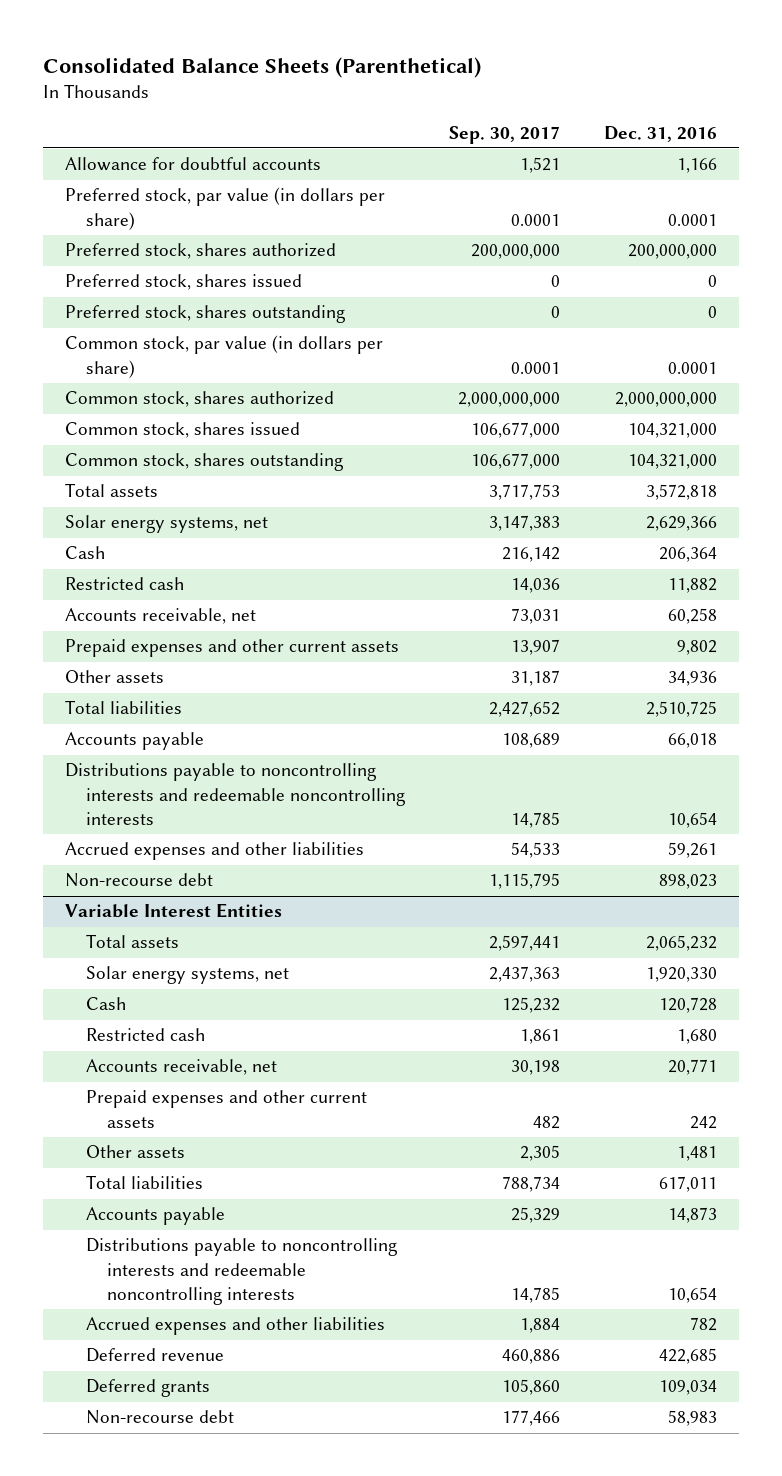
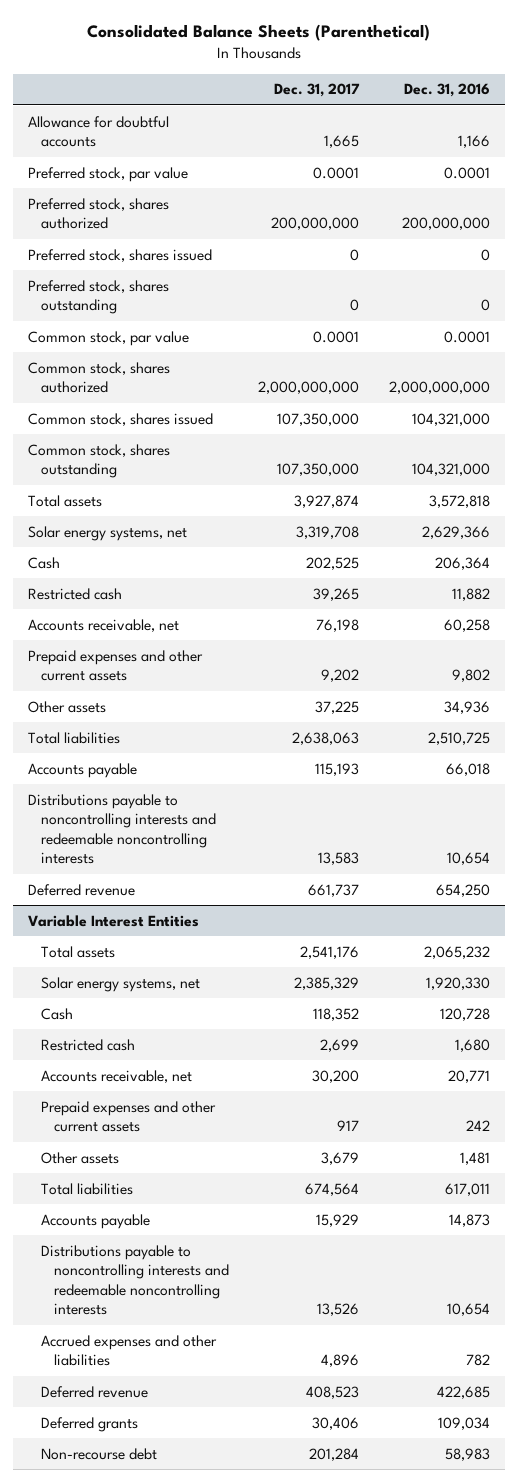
[449,125,561,144] Sep. 30, 2017 -> none
none -> [274,83,361,98] Dec. 31, 2017
[65,187,386,230] Preferred stock, par value (in dollars per share) -> [28,166,189,182] Preferred stock, par value
[65,335,384,378] Common stock, par value (in dollars per share) -> [28,330,190,346] Common stock, par value
[65,842,365,861] Accrued expenses and other liabilities -> none
[65,873,214,888] Non-recourse debt -> none
none -> [28,883,136,896] Deferred revenue

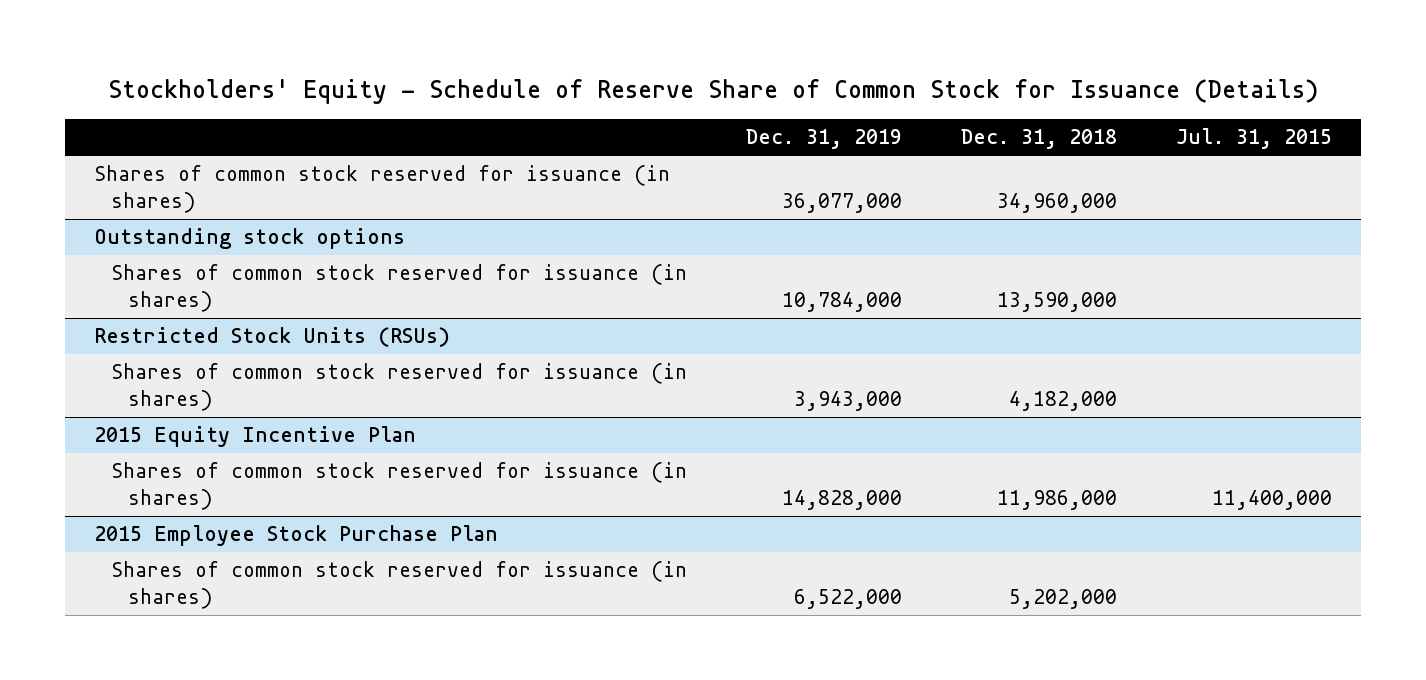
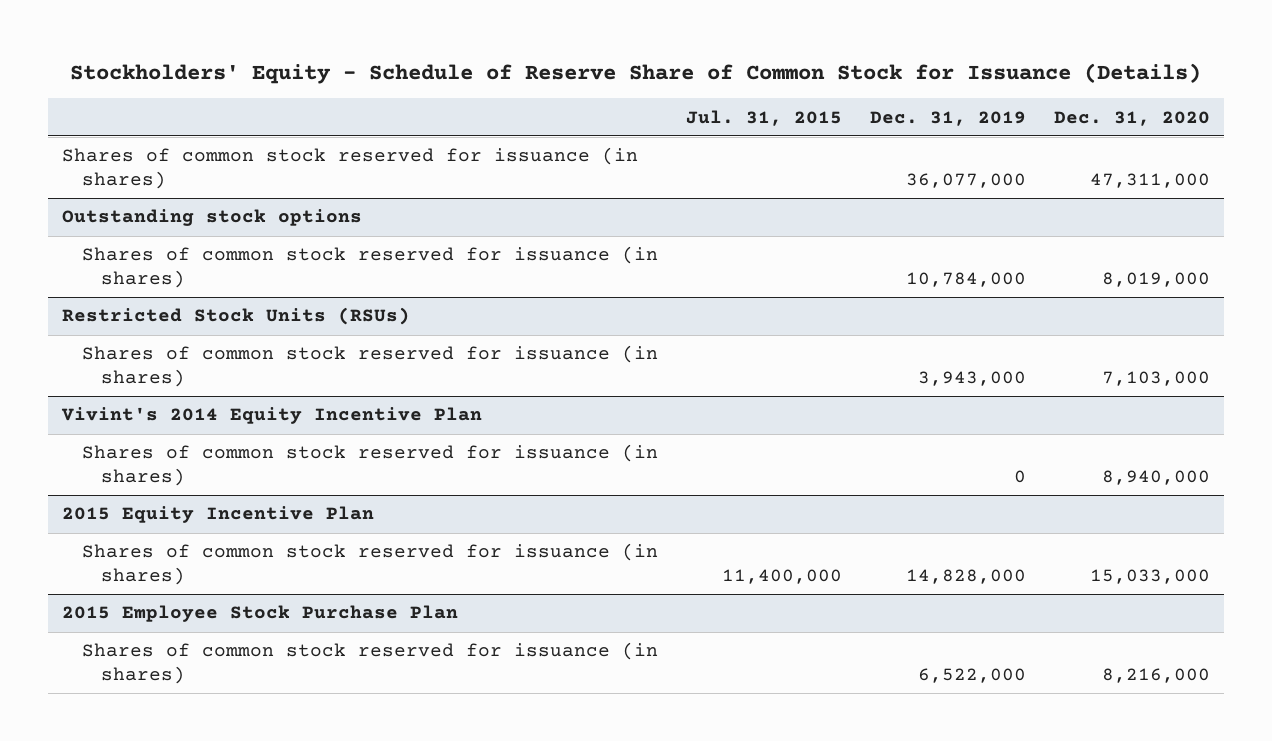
[960,129,1117,150] Dec. 31, 2018 -> none
none -> [1053,110,1210,126] Dec. 31, 2020
none -> [61,407,483,425] Vivint's 2014 Equity Incentive Plan
none -> [81,444,658,487] Shares of common stock reserved for issuance (in shares)

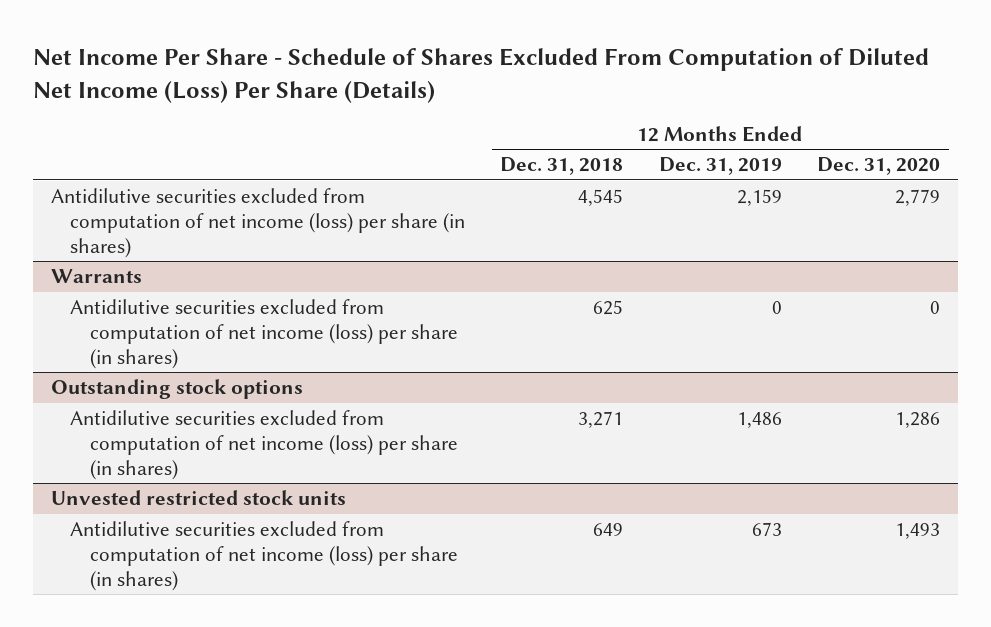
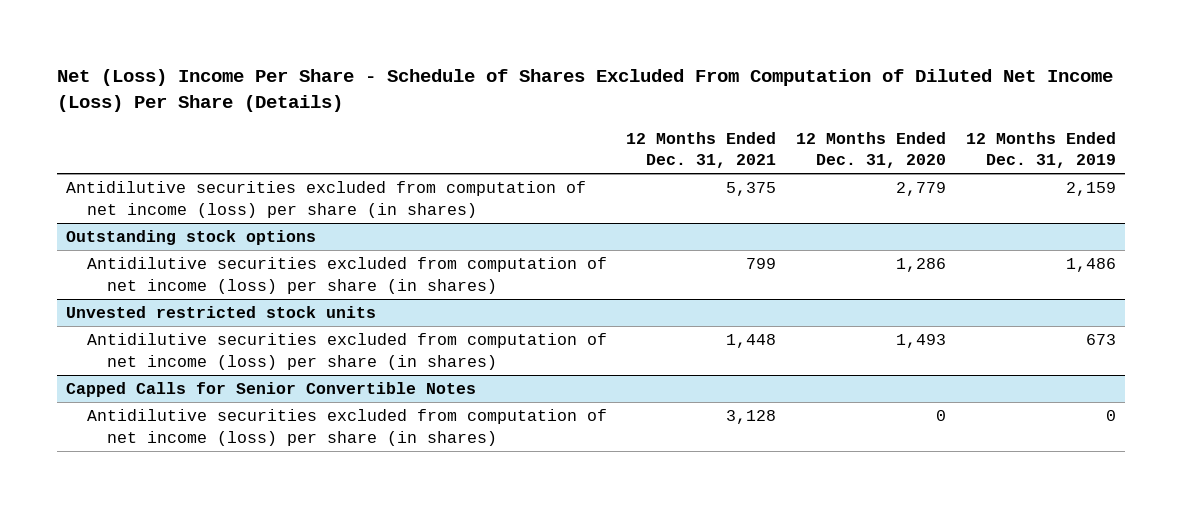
[32,48,929,103] Net Income Per Share - Schedule of Shares Excluded From Computation of Diluted Net Income (Loss) Per Share (Details) -> [56,69,1113,113] Net (Loss) Income Per Share - Schedule of Shares Excluded From Computation of Diluted Net Income (Loss) Per Share (Details)
[500,157,624,176] Dec. 31, 2018 -> none
none -> [626,131,777,169] 12 Months Ended Dec. 31, 2021
[50,269,142,284] Warrants -> none
[70,299,458,369] Antidilutive securities excluded from computation of net income (loss) per share (in shares) -> none
none -> [66,382,477,398] Capped Calls for Senior Convertible Notes
none -> [86,409,607,446] Antidilutive securities excluded from computation of net income (loss) per share (in shares)

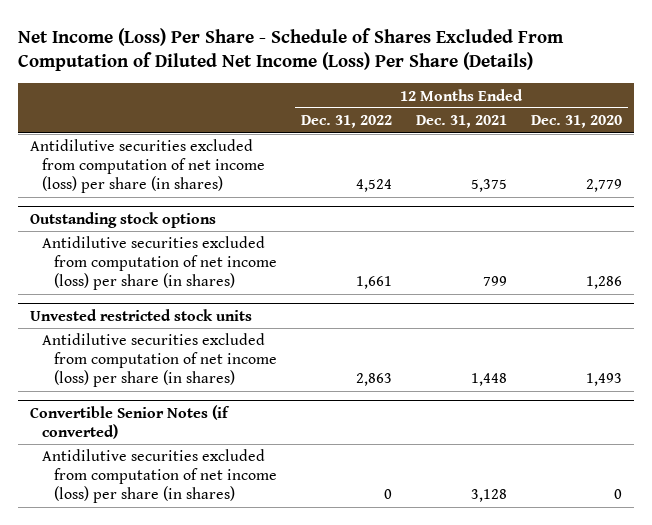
[56,69,1113,113] Net (Loss) Income Per Share - Schedule of Shares Excluded From Computation of Diluted Net Income (Loss) Per Share (Details) -> [18,27,565,72] Net Income (Loss) Per Share - Schedule of Shares Excluded From Computation of Diluted Net Income (Loss) Per Share (Details)
[965,131,1116,169] 12 Months Ended Dec. 31, 2019 -> none
none -> [300,115,392,129] Dec. 31, 2022
[66,382,477,398] Capped Calls for Senior Convertible Notes -> [30,404,231,439] Convertible Senior Notes (if converted)

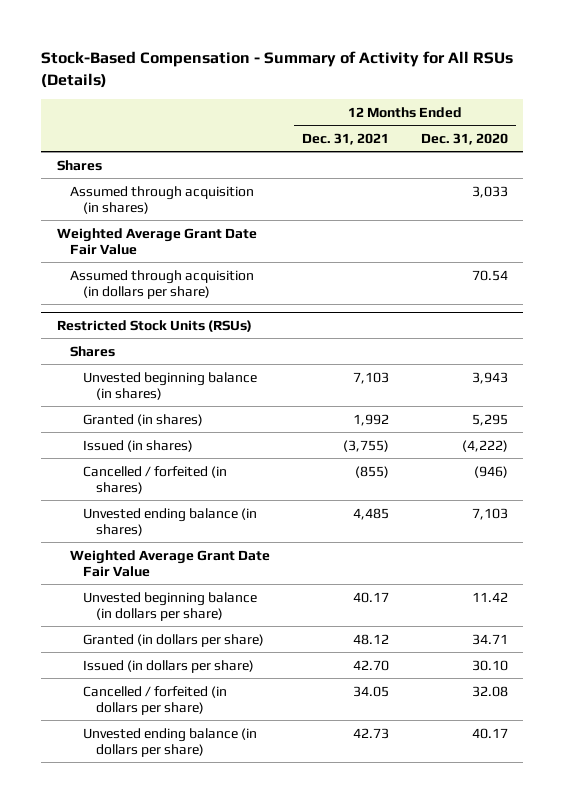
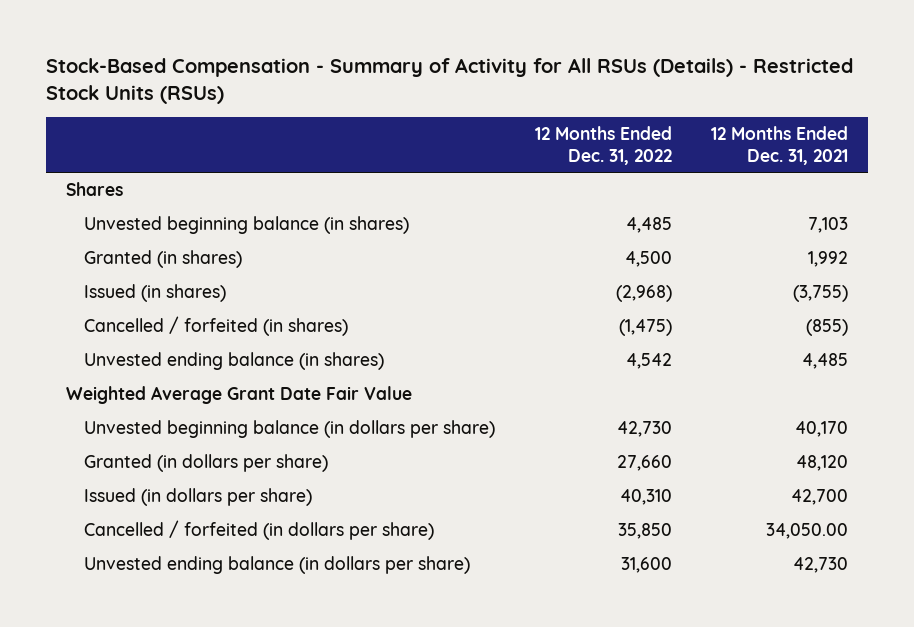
[41,51,514,89] Stock-Based Compensation - Summary of Activity for All RSUs (Details) -> [46,58,854,105] Stock-Based Compensation - Summary of Activity for All RSUs (Details) - Restricted Stock Units (RSUs)
[420,132,508,145] Dec. 31, 2020 -> none
none -> [534,126,672,165] 12 Months Ended Dec. 31, 2022
[70,185,255,214] Assumed through acquisition (in shares) -> none
[57,227,258,255] Weighted Average Grant Date Fair Value -> none
[70,269,255,299] Assumed through acquisition (in dollars per share) -> none
[57,319,253,332] Restricted Stock Units (RSUs) -> none
[70,345,116,357] Shares -> none
[352,591,389,603] 40.17 -> [795,420,849,437] 40,170
[352,633,389,645] 48.12 -> [796,454,849,471] 48,120
[352,659,389,671] 42.70 -> [791,488,849,505] 42,700
[352,685,389,697] 34.05 -> [766,522,849,539] 34,050.00
[352,727,389,739] 42.73 -> [793,556,849,573] 42,730

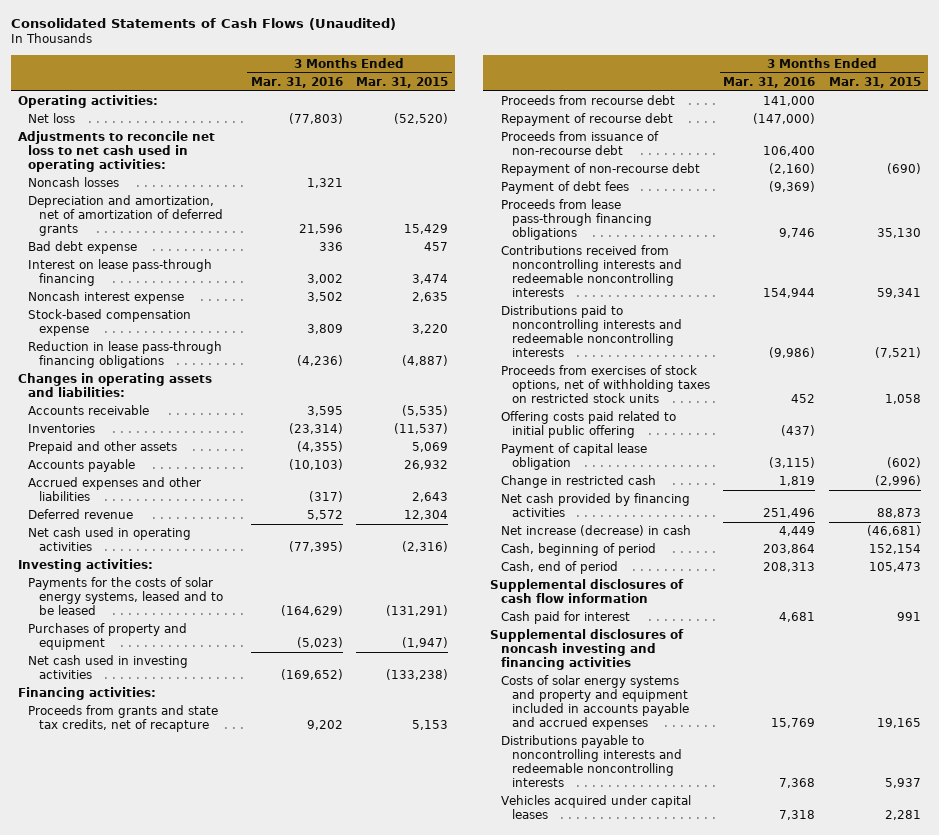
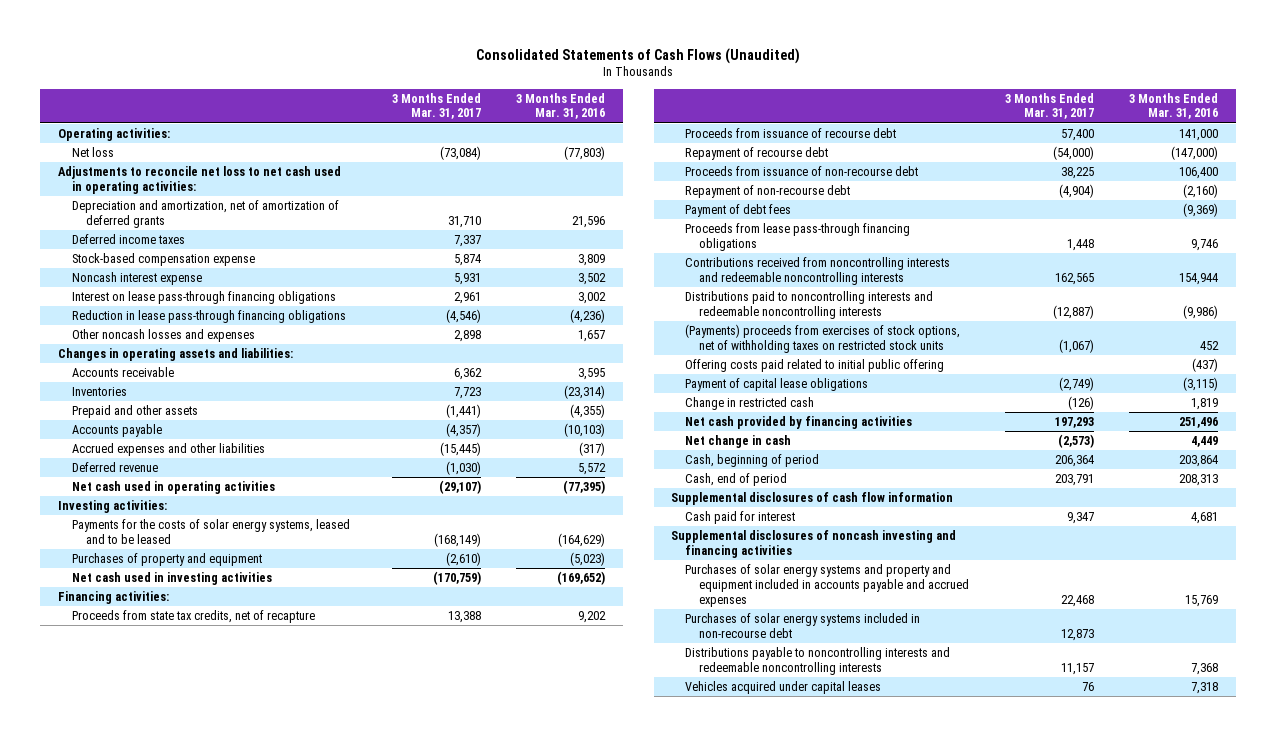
[356,76,449,88] Mar. 31, 2015 -> none
none -> [391,92,481,120] 3 Months Ended Mar. 31, 2017
[28,177,120,188] Noncash losses -> none
[28,241,138,255] Bad debt expense -> none
[28,259,213,287] Interest on lease pass-through financing -> none
none -> [72,234,186,245] Deferred income taxes
[28,291,185,305] Noncash interest expense -> [72,272,203,286] Noncash interest expense
none -> [72,291,337,305] Interest on lease pass-through financing obligations
none -> [72,329,256,343] Other noncash losses and expenses
[28,705,219,733] Proceeds from grants and state tax credits, net of recapture -> [72,610,316,624] Proceeds from state tax credits, net of recapture
[500,95,675,106] Proceeds from recourse debt -> [685,128,897,139] Proceeds from issuance of recourse debt
[500,365,710,404] Proceeds from exercises of stock options, net of withholding taxes on restricted stock units -> [685,324,961,353] (Payments) proceeds from exercises of stock options, net of withholding taxes on restricted stock units
[500,443,647,471] Payment of capital lease obligation -> [685,378,869,392] Payment of capital lease obligations
[500,525,691,537] Net increase (decrease) in cash -> [685,435,792,449] Net change in cash
[500,675,689,731] Costs of solar energy systems and property and equipment included in accounts payable and accrued expenses -> [685,564,970,607] Purchases of solar energy systems and property and equipment included in accounts payable and accrued expenses
none -> [685,613,921,638] Purchases of solar energy systems included in non-recourse debt

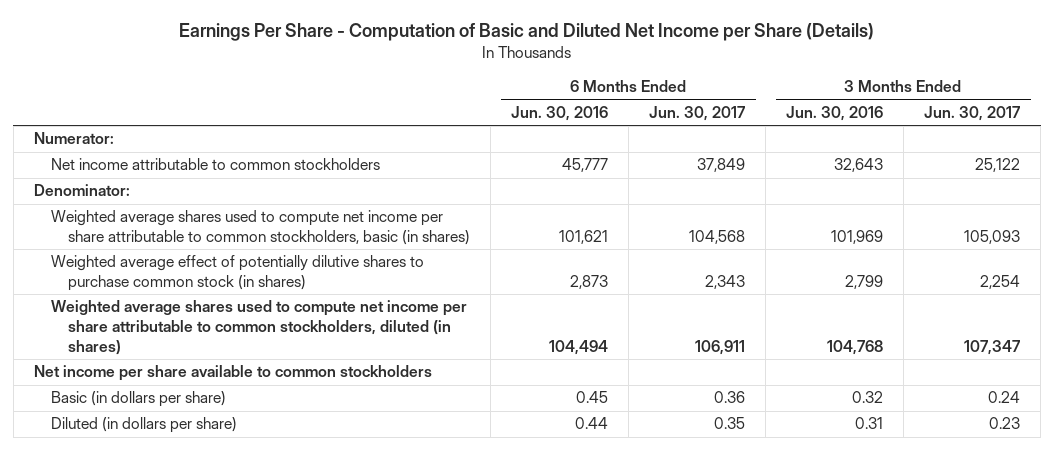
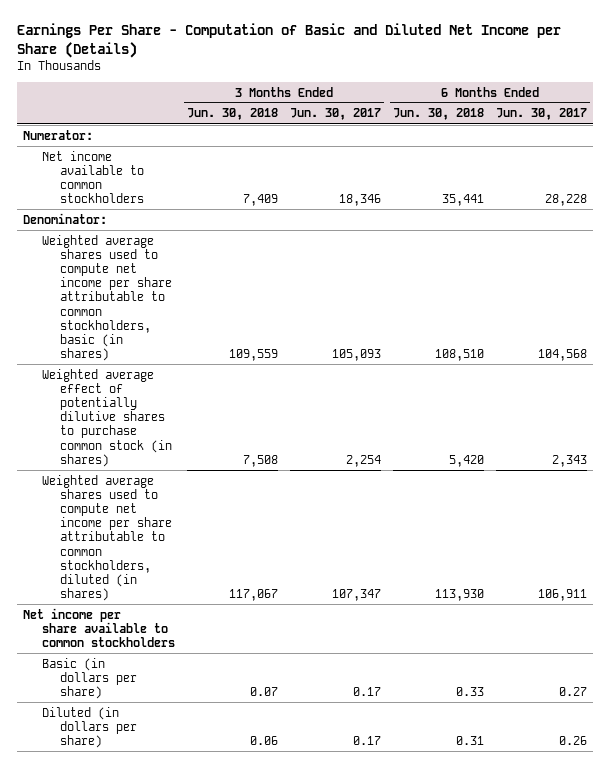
[511,105,609,121] Jun. 30, 2016 -> none
[786,105,884,121] Jun. 30, 2016 -> none
none -> [186,108,278,121] Jun. 30, 2018
none -> [393,108,485,121] Jun. 30, 2018
[51,158,381,171] Net income attributable to common stockholders -> [41,150,145,204] Net income available to common stockholders
[697,158,746,173] 37,849 -> [545,194,588,207] 28,228
[975,158,1021,173] 25,122 -> [339,194,382,207] 18,346
[714,391,746,404] 0.36 -> [559,686,588,696] 0.27
[988,391,1021,404] 0.24 -> [353,686,382,696] 0.17
[714,417,746,430] 0.35 -> [559,735,588,745] 0.26
[989,417,1021,430] 0.23 -> [353,735,382,745] 0.17

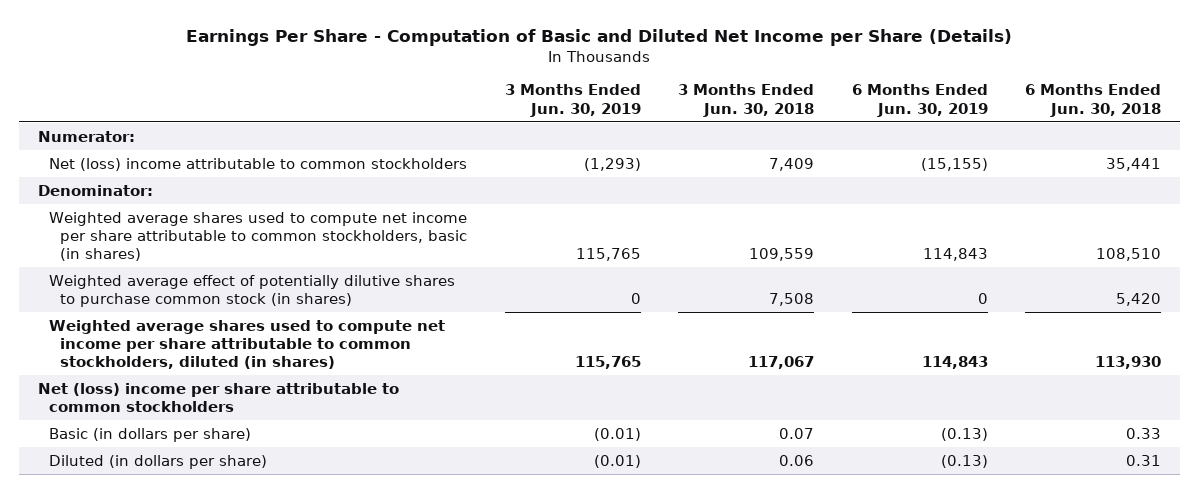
[290,108,382,121] Jun. 30, 2017 -> none
[496,108,588,121] Jun. 30, 2017 -> none
none -> [504,84,641,117] 3 Months Ended Jun. 30, 2019
none -> [851,84,988,117] 6 Months Ended Jun. 30, 2019
[41,150,145,204] Net income available to common stockholders -> [48,157,467,171] Net (loss) income attributable to common stockholders
[23,607,175,647] Net income per share available to common stockholders -> [37,382,399,412] Net (loss) income per share attributable to common stockholders

